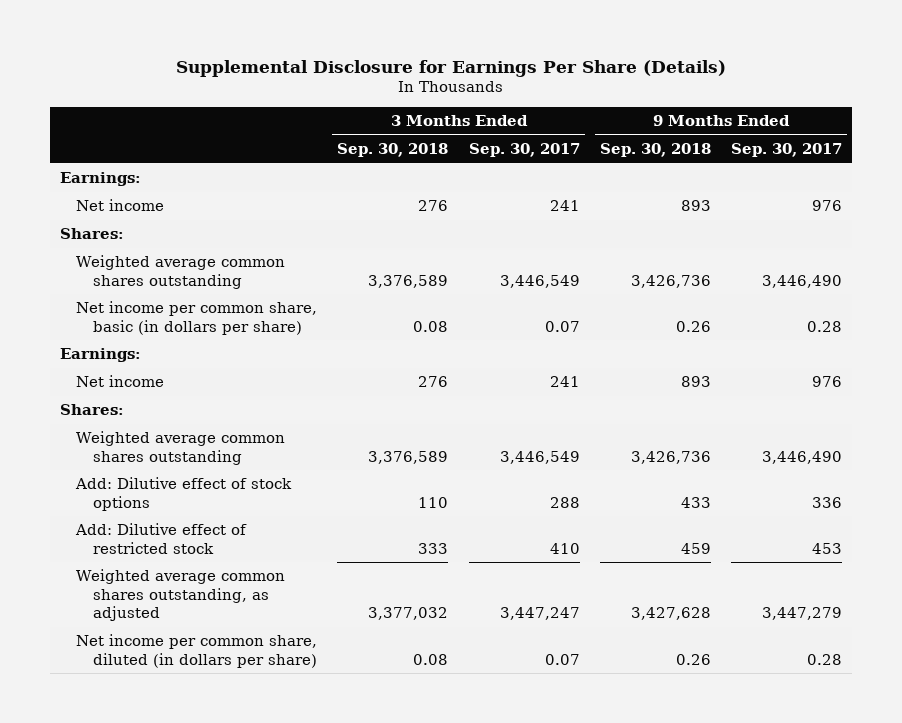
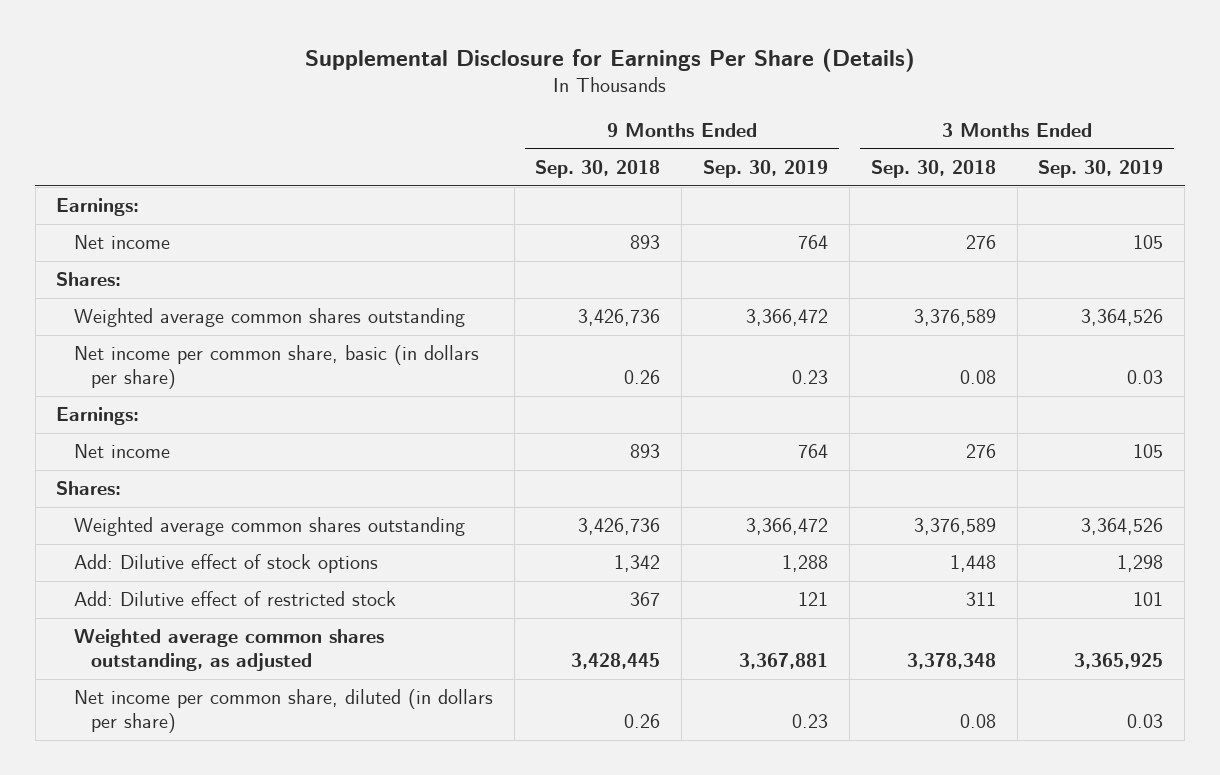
[468,143,580,158] Sep. 30, 2017 -> none
[731,143,843,158] Sep. 30, 2017 -> none
none -> [703,160,829,179] Sep. 30, 2019
none -> [1038,160,1164,179] Sep. 30, 2019
[418,496,449,508] 110 -> [949,555,996,573] 1,448
[680,496,711,508] 433 -> [614,555,661,573] 1,342
[418,542,449,554] 333 -> [965,592,996,607] 311
[680,542,711,554] 459 -> [630,592,661,607] 367
[368,607,449,621] 3,377,032 -> [906,653,996,670] 3,378,348
[630,607,711,621] 3,427,628 -> [571,653,661,670] 3,428,445

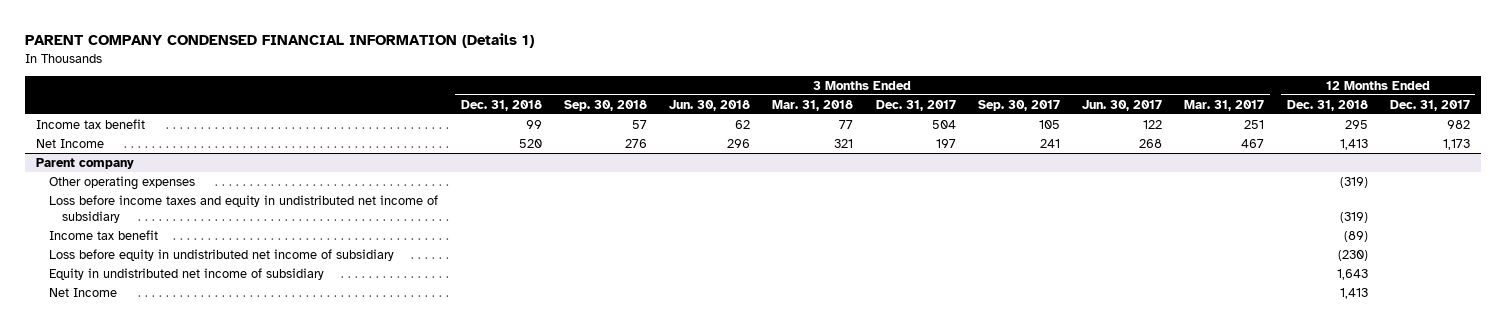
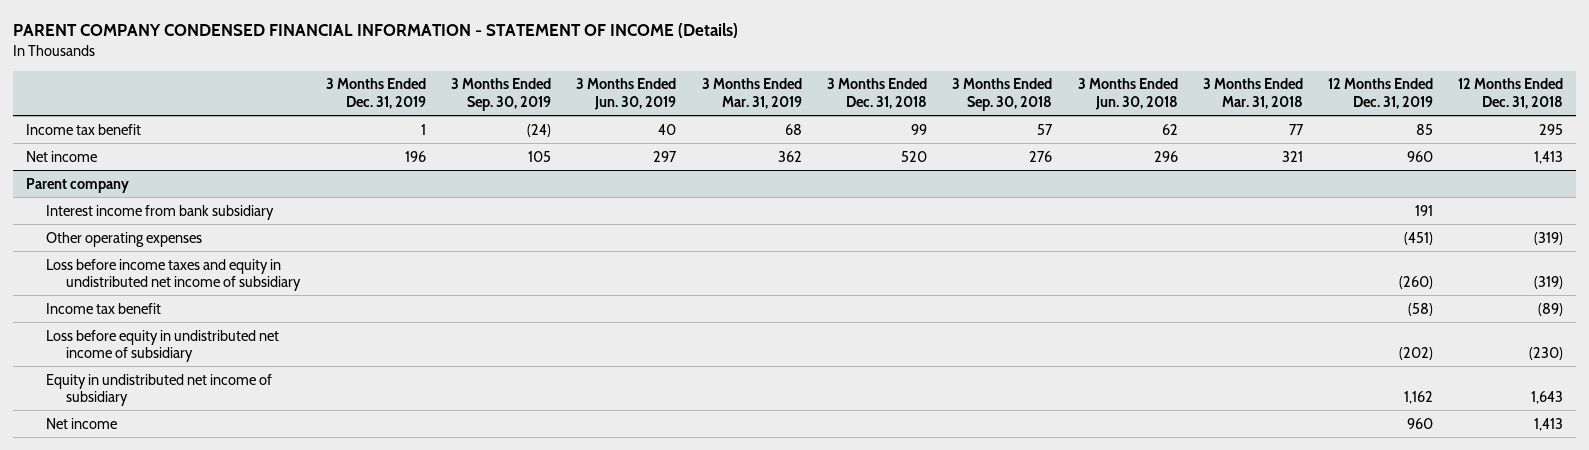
[25,33,535,49] PARENT COMPANY CONDENSED FINANCIAL INFORMATION (Details 1) -> [13,23,739,39] PARENT COMPANY CONDENSED FINANCIAL INFORMATION - STATEMENT OF INCOME (Details)
[875,99,956,111] Dec. 31, 2017 -> none
[977,99,1060,111] Sep. 30, 2017 -> none
[1082,99,1163,111] Jun. 30, 2017 -> none
[1184,99,1265,111] Mar. 31, 2017 -> none
[1389,99,1470,111] Dec. 31, 2017 -> none
none -> [325,78,426,109] 3 Months Ended Dec. 31, 2019
none -> [451,78,552,111] 3 Months Ended Sep. 30, 2019
none -> [576,78,677,110] 3 Months Ended Jun. 30, 2019
none -> [701,78,802,109] 3 Months Ended Mar. 31, 2019
none -> [1328,78,1434,109] 12 Months Ended Dec. 31, 2019
[36,138,105,148] Net Income -> [25,150,97,162] Net income
none -> [46,204,275,220] Interest income from bank subsidiary
[49,287,118,297] Net Income -> [46,417,118,429] Net income

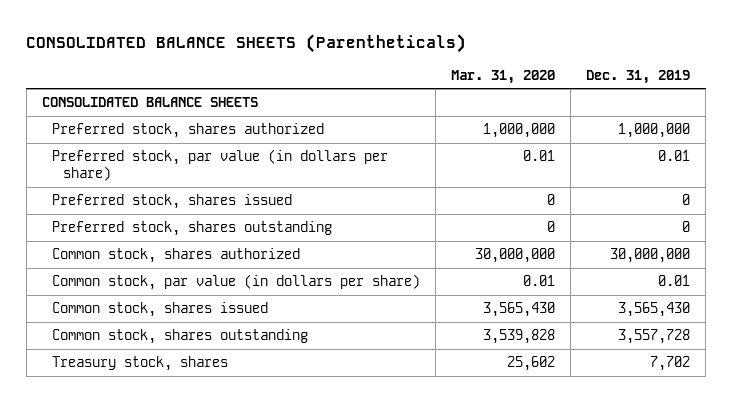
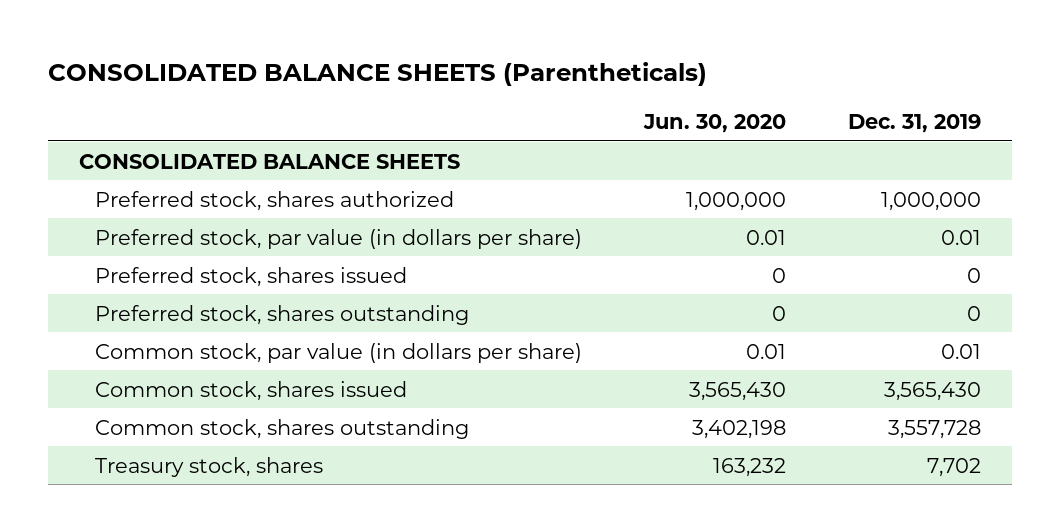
[451,69,556,84] Mar. 31, 2020 -> none
none -> [642,113,786,133] Jun. 30, 2020
[52,248,301,264] Common stock, shares authorized -> none

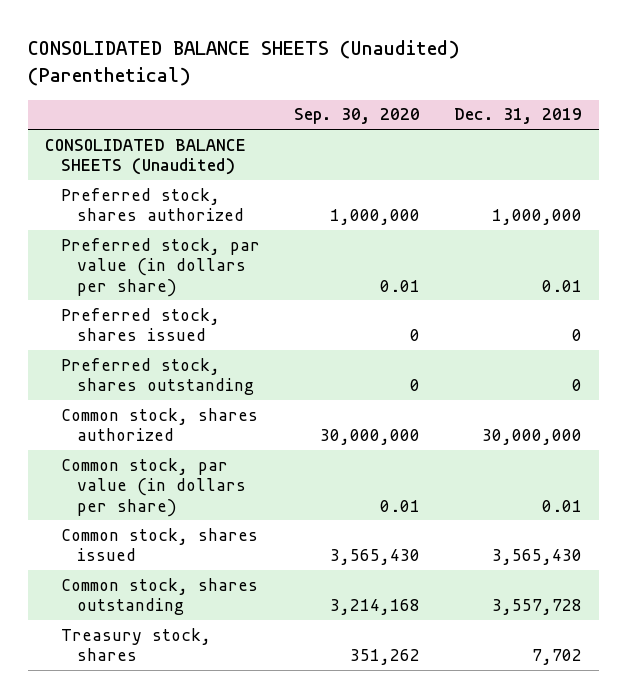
[48,61,708,86] CONSOLIDATED BALANCE SHEETS (Parentheticals) -> [28,40,461,87] CONSOLIDATED BALANCE SHEETS (Unaudited) (Parenthetical)
[642,113,786,133] Jun. 30, 2020 -> none
none -> [294,108,421,125] Sep. 30, 2020
[79,153,461,169] CONSOLIDATED BALANCE SHEETS -> [45,138,247,176] CONSOLIDATED BALANCE SHEETS (Unaudited)
none -> [61,407,259,442] Common stock, shares authorized

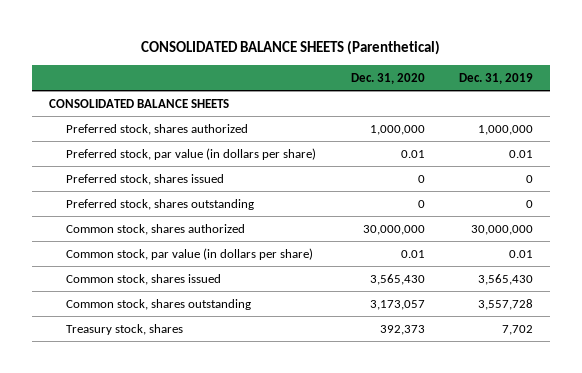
[28,40,461,87] CONSOLIDATED BALANCE SHEETS (Unaudited) (Parenthetical) -> [141,40,441,56] CONSOLIDATED BALANCE SHEETS (Parenthetical)
[294,108,421,125] Sep. 30, 2020 -> none
none -> [350,73,425,85] Dec. 31, 2020
[45,138,247,176] CONSOLIDATED BALANCE SHEETS (Unaudited) -> [49,98,230,108] CONSOLIDATED BALANCE SHEETS

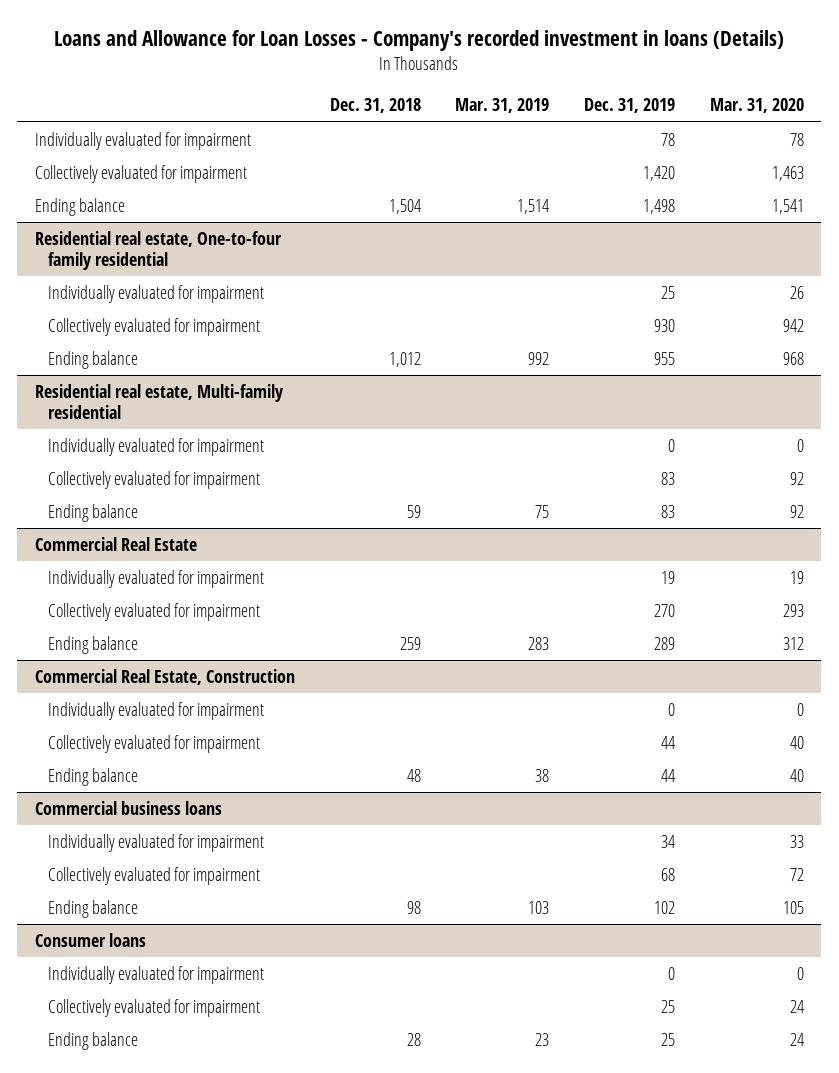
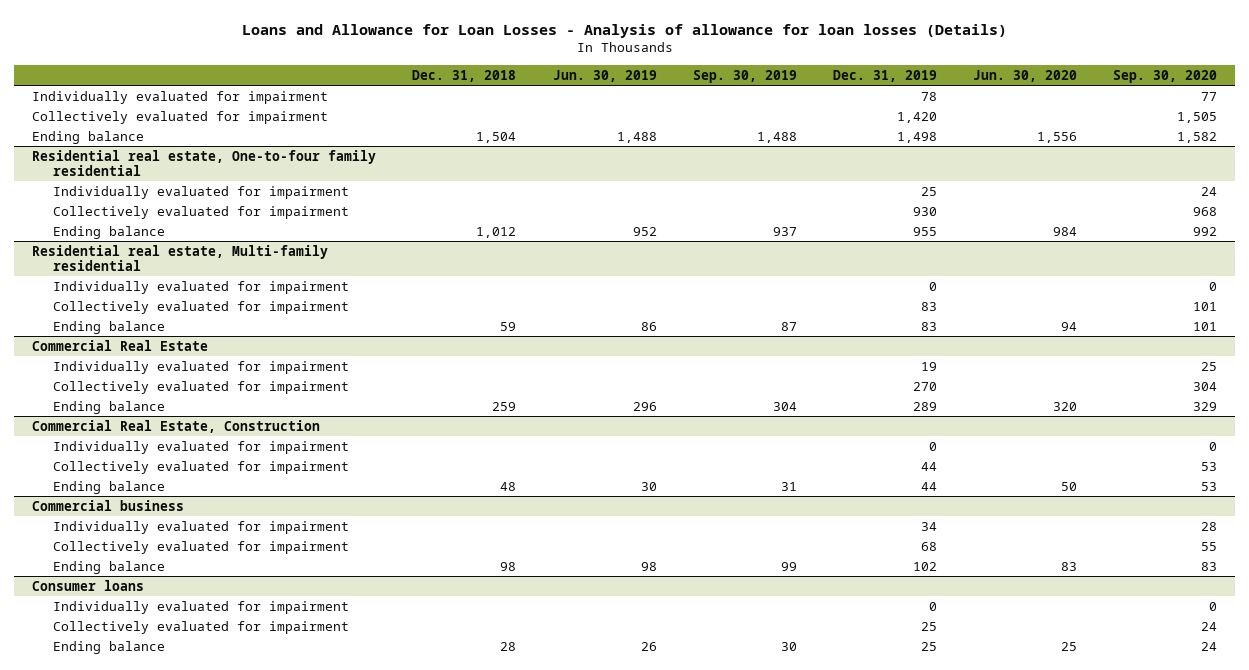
[54,29,785,51] Loans and Allowance for Loan Losses - Company's recorded investment in loans (Details) -> [241,23,1007,38] Loans and Allowance for Loan Losses - Analysis of allowance for loan losses (Details)
[455,98,550,114] Mar. 31, 2019 -> none
[709,98,804,114] Mar. 31, 2020 -> none
none -> [552,69,657,82] Jun. 30, 2019
none -> [692,69,797,83] Sep. 30, 2019
none -> [972,69,1077,82] Jun. 30, 2020
none -> [1112,69,1217,83] Sep. 30, 2020
[34,801,222,816] Commercial business loans -> [32,499,185,511] Commercial business

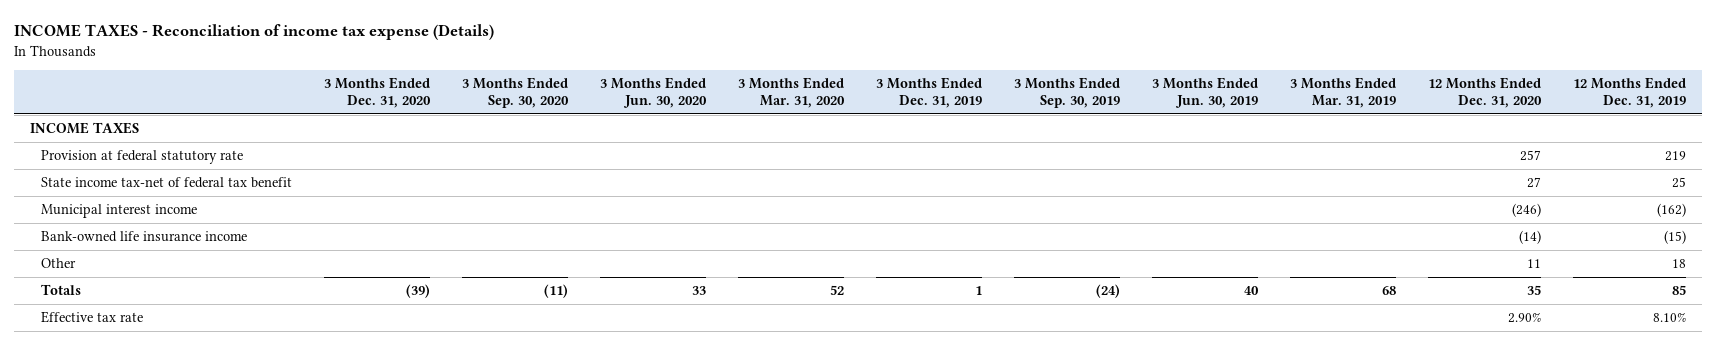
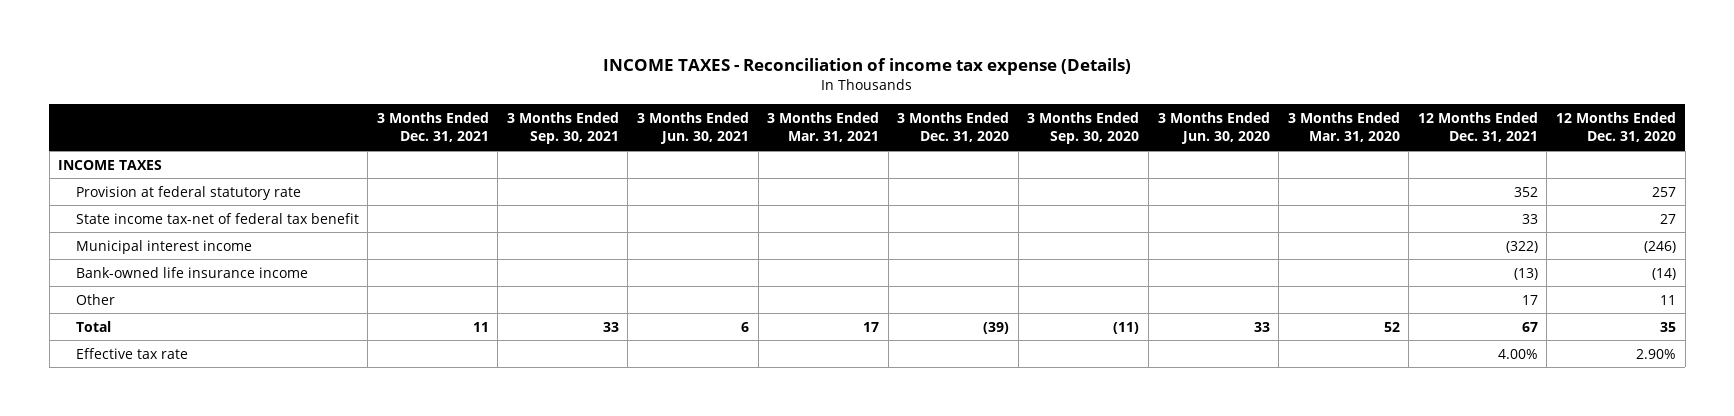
[875,77,982,108] 3 Months Ended Dec. 31, 2019 -> none
[1014,77,1121,108] 3 Months Ended Sep. 30, 2019 -> none
[1152,77,1259,108] 3 Months Ended Jun. 30, 2019 -> none
[1290,77,1397,108] 3 Months Ended Mar. 31, 2019 -> none
[1573,77,1687,108] 12 Months Ended Dec. 31, 2019 -> none
none -> [376,112,489,143] 3 Months Ended Dec. 31, 2021
none -> [506,112,619,145] 3 Months Ended Sep. 30, 2021
none -> [637,112,750,145] 3 Months Ended Jun. 30, 2021
none -> [767,112,880,143] 3 Months Ended Mar. 31, 2021
none -> [1417,112,1538,143] 12 Months Ended Dec. 31, 2021
[40,284,81,296] Totals -> [75,320,111,332] Total

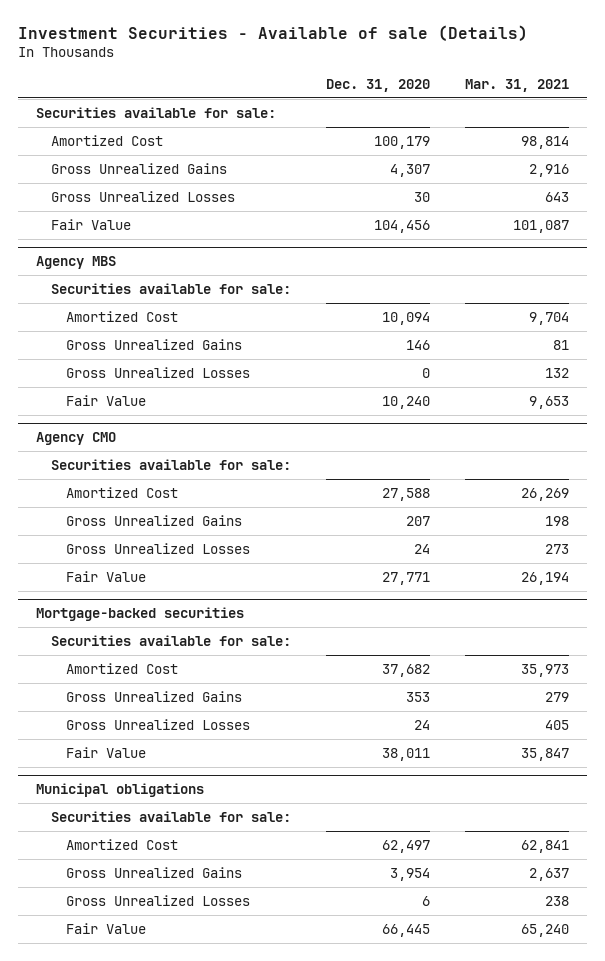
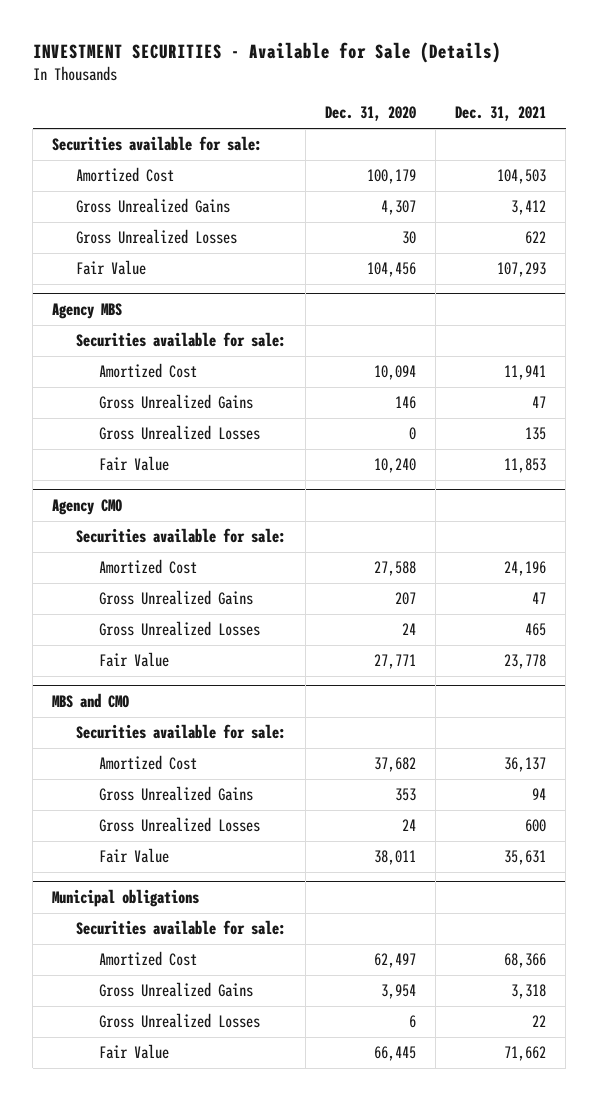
[17,24,528,41] Investment Securities - Available of sale (Details) -> [32,42,501,64] INVESTMENT SECURITIES - Available for Sale (Details)
[465,78,570,92] Mar. 31, 2021 -> none
none -> [455,106,547,122] Dec. 31, 2021
[35,607,244,622] Mortgage-backed securities -> [52,692,130,708] MBS and CMO

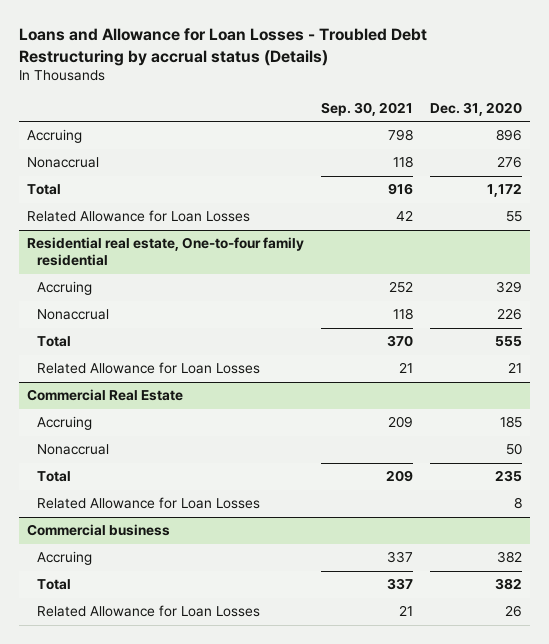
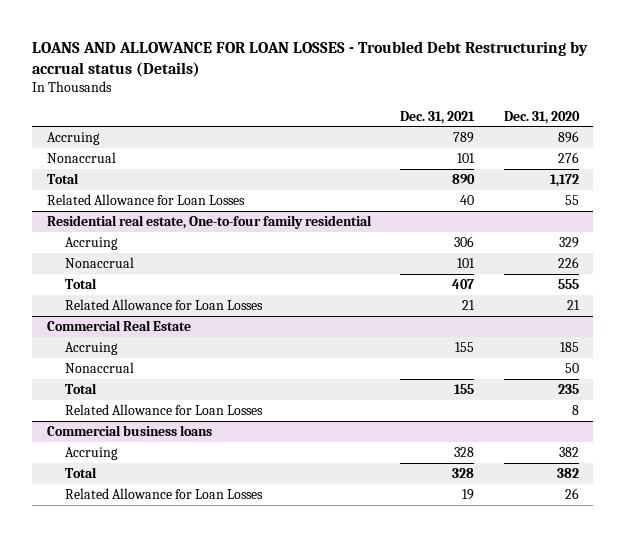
[18,28,427,66] Loans and Allowance for Loan Losses - Troubled Debt Restructuring by accrual status (Details) -> [32,41,589,78] LOANS AND ALLOWANCE FOR LOAN LOSSES - Troubled Debt Restructuring by accrual status (Details)
[320,101,413,116] Sep. 30, 2021 -> none
none -> [400,110,476,124] Dec. 31, 2021
[27,524,171,537] Commercial business -> [47,424,213,436] Commercial business loans

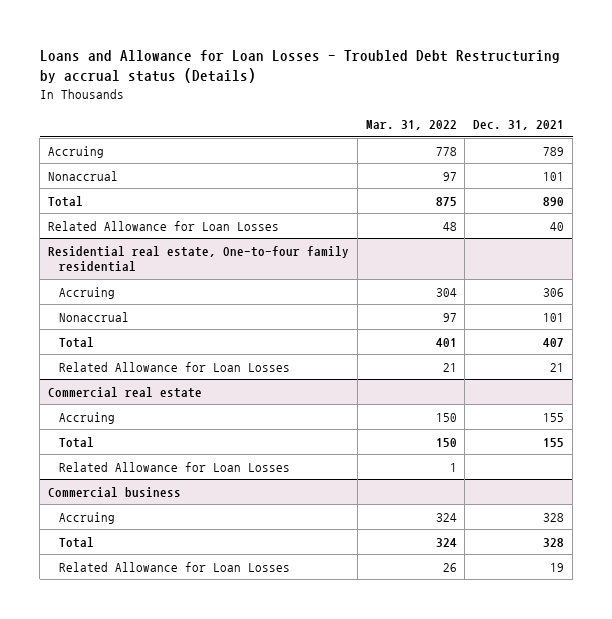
[32,41,589,78] LOANS AND ALLOWANCE FOR LOAN LOSSES - Troubled Debt Restructuring by accrual status (Details) -> [39,49,560,84] Loans and Allowance for Loan Losses - Troubled Debt Restructuring by accrual status (Details)
[503,110,580,124] Dec. 31, 2020 -> none
none -> [365,119,457,130] Mar. 31, 2022
[47,319,192,331] Commercial Real Estate -> [47,386,202,398] Commercial real estate
[64,361,134,373] Nonaccrual -> none
[47,424,213,436] Commercial business loans -> [47,486,181,497] Commercial business

